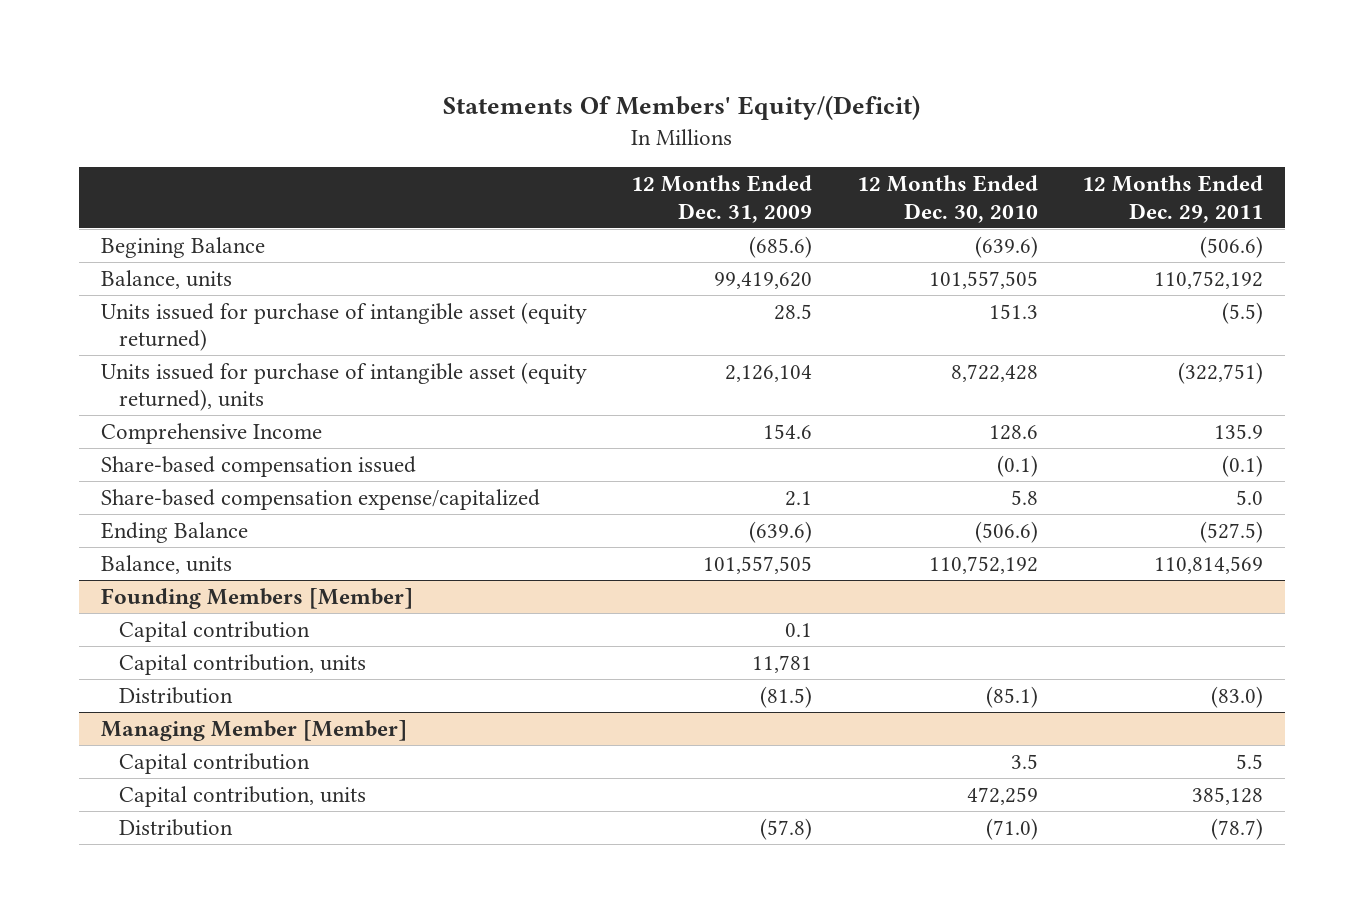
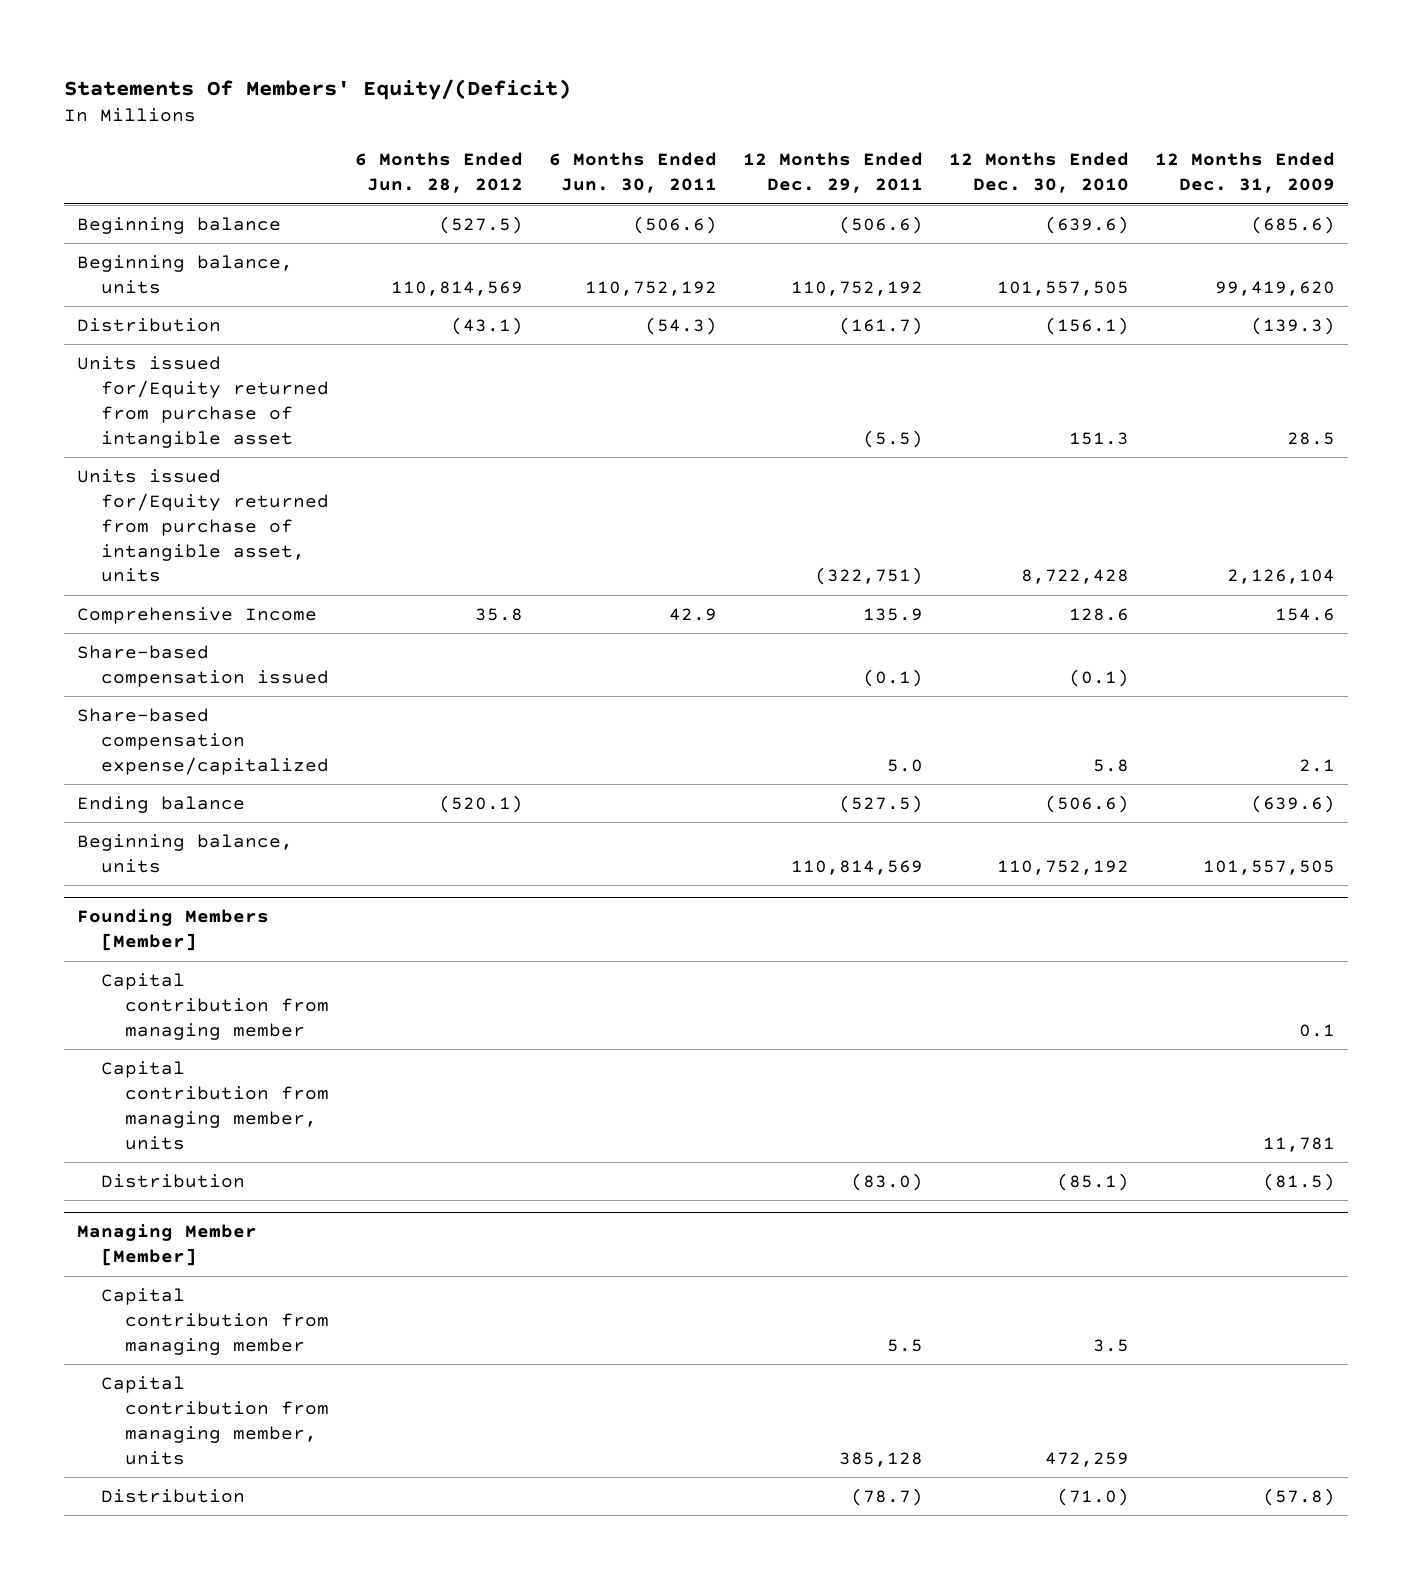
none -> [355,152,524,194] 6 Months Ended Jun. 28, 2012
none -> [549,152,718,194] 6 Months Ended Jun. 30, 2011
[100,236,265,258] Begining Balance -> [77,216,282,234] Beginning balance
[100,269,232,289] Balance, units -> [77,254,294,294] Beginning balance, units
none -> [77,317,222,332] Distribution
[100,301,587,352] Units issued for purchase of intangible asset (equity returned) -> [77,355,330,448] Units issued for/Equity returned from purchase of intangible asset
[100,361,587,412] Units issued for purchase of intangible asset (equity returned), units -> [77,468,330,583] Units issued for/Equity returned from purchase of intangible asset, units
[100,521,248,543] Ending Balance -> [77,795,246,813] Ending balance
[100,554,232,574] Balance, units -> [77,833,294,873] Beginning balance, units
[119,620,311,642] Capital contribution -> [101,972,330,1040] Capital contribution from managing member
[119,653,367,675] Capital contribution, units -> [101,1060,330,1150] Capital contribution from managing member, units
[119,752,311,774] Capital contribution -> [101,1287,330,1355] Capital contribution from managing member
[119,785,367,807] Capital contribution, units -> [101,1375,330,1465] Capital contribution from managing member, units

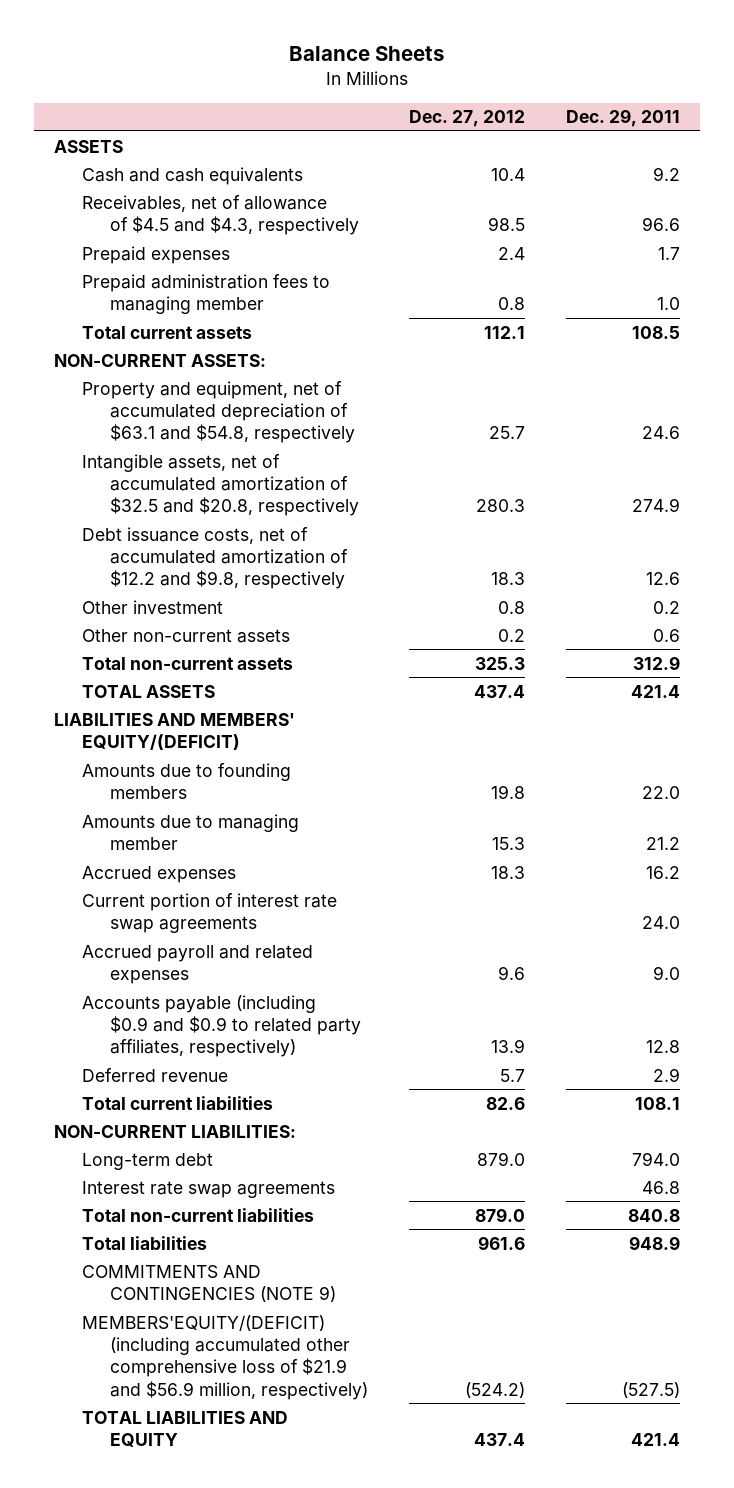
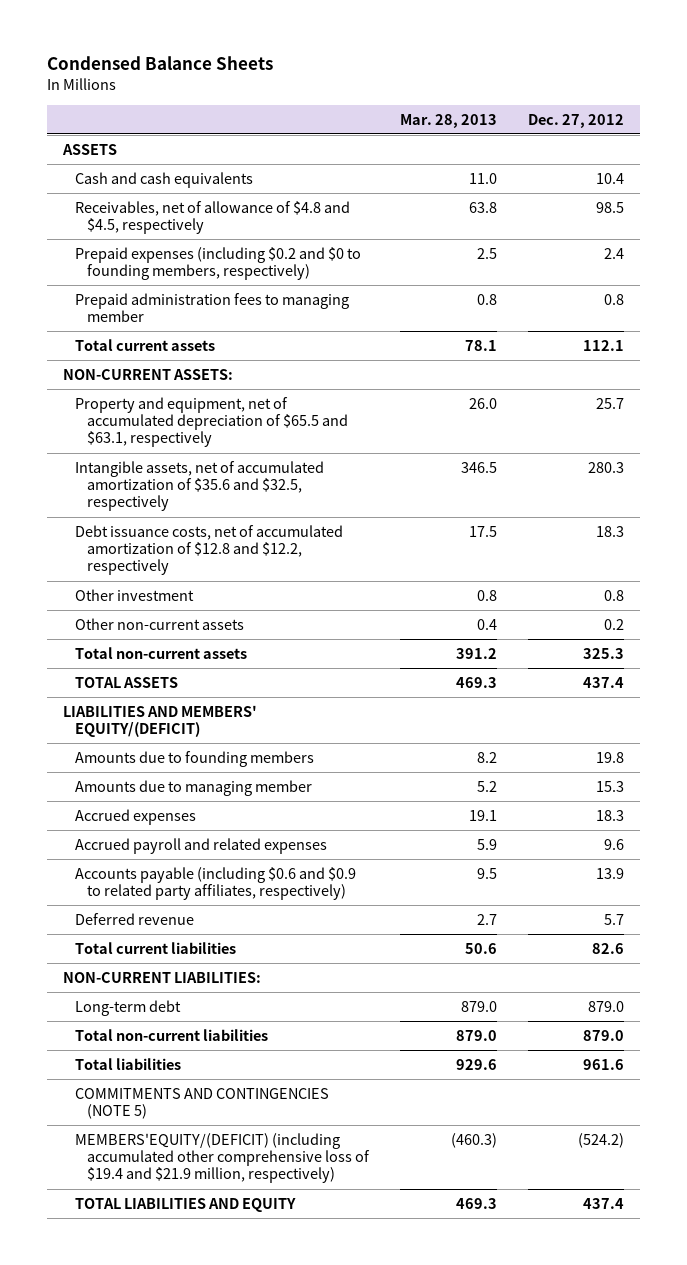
[288,46,444,62] Balance Sheets -> [47,56,274,71] Condensed Balance Sheets
[565,109,680,128] Dec. 29, 2011 -> none
none -> [399,113,497,128] Mar. 28, 2013
[82,194,360,235] Receivables, net of allowance of $4.5 and $4.3, respectively -> [74,200,350,235] Receivables, net of allowance of $4.8 and $4.5, respectively
[82,245,231,264] Prepaid expenses -> [74,246,361,281] Prepaid expenses (including $0.2 and $0 to founding members, respectively)
[82,380,356,444] Property and equipment, net of accumulated depreciation of $63.1 and $54.8, respectively -> [74,396,348,448] Property and equipment, net of accumulated depreciation of $65.5 and $63.1, respectively
[82,453,360,517] Intangible assets, net of accumulated amortization of $32.5 and $20.8, respectively -> [74,460,324,512] Intangible assets, net of accumulated amortization of $35.6 and $32.5, respectively
[82,526,349,590] Debt issuance costs, net of accumulated amortization of $12.2 and $9.8, respectively -> [74,524,343,576] Debt issuance costs, net of accumulated amortization of $12.8 and $12.2, respectively
[82,892,338,933] Current portion of interest rate swap agreements -> none
[82,994,362,1058] Accounts payable (including $0.9 and $0.9 to related party affiliates, respectively) -> [74,866,356,901] Accounts payable (including $0.6 and $0.9 to related party affiliates, respectively)
[82,1180,336,1198] Interest rate swap agreements -> none
[82,1264,337,1302] COMMITMENTS AND CONTINGENCIES (NOTE 9) -> [74,1087,329,1120] COMMITMENTS AND CONTINGENCIES (NOTE 5)
[82,1314,369,1400] MEMBERS'EQUITY/(DEFICIT) (including accumulated other comprehensive loss of $21.9 and $56.9 million, respectively) -> [74,1132,370,1184] MEMBERS'EQUITY/(DEFICIT) (including accumulated other comprehensive loss of $19.4 and $21.9 million, respectively)

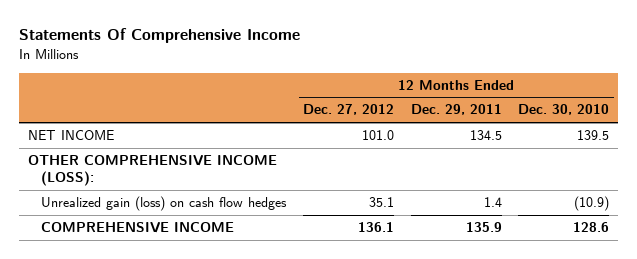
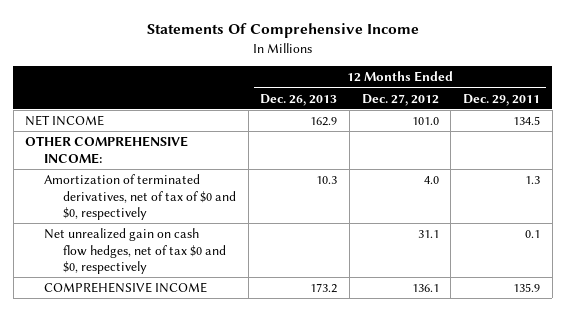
[518,104,610,116] Dec. 30, 2010 -> none
none -> [260,93,338,106] Dec. 26, 2013
[27,155,277,187] OTHER COMPREHENSIVE INCOME (LOSS): -> [25,136,189,164] OTHER COMPREHENSIVE INCOME:
none -> [44,174,237,221] Amortization of terminated derivatives, net of tax of $0 and $0, respectively
[41,196,288,212] Unrealized gain (loss) on cash flow hedges -> [44,228,227,275] Net unrealized gain on cash flow hedges, net of tax $0 and $0, respectively
[368,197,394,208] 35.1 -> [417,230,439,239] 31.1
[483,197,502,208] 1.4 -> [524,230,540,239] 0.1

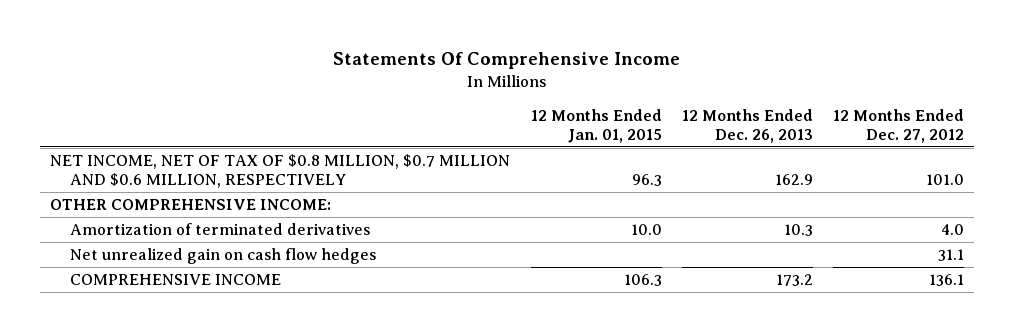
[462,93,540,106] Dec. 29, 2011 -> none
none -> [530,108,662,143] 12 Months Ended Jan. 01, 2015
[25,115,105,127] NET INCOME -> [50,154,511,189] NET INCOME, NET OF TAX OF $0.8 MILLION, $0.7 MILLION AND $0.6 MILLION, RESPECTIVELY
[44,174,237,221] Amortization of terminated derivatives, net of tax of $0 and $0, respectively -> [69,223,370,236] Amortization of terminated derivatives
[44,228,227,275] Net unrealized gain on cash flow hedges, net of tax $0 and $0, respectively -> [69,248,376,265] Net unrealized gain on cash flow hedges

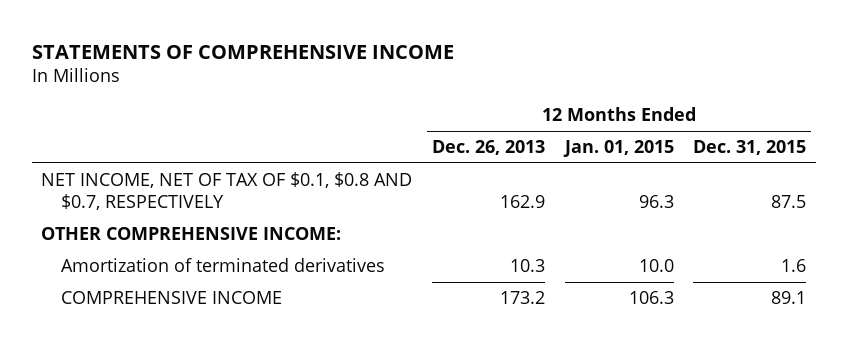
[333,52,681,70] Statements Of Comprehensive Income -> [31,44,454,59] STATEMENTS OF COMPREHENSIVE INCOME
[833,108,965,143] 12 Months Ended Dec. 27, 2012 -> none
none -> [693,140,807,156] Dec. 31, 2015
[50,154,511,189] NET INCOME, NET OF TAX OF $0.8 MILLION, $0.7 MILLION AND $0.6 MILLION, RESPECTIVELY -> [41,172,413,211] NET INCOME, NET OF TAX OF $0.1, $0.8 AND $0.7, RESPECTIVELY
[69,248,376,265] Net unrealized gain on cash flow hedges -> none

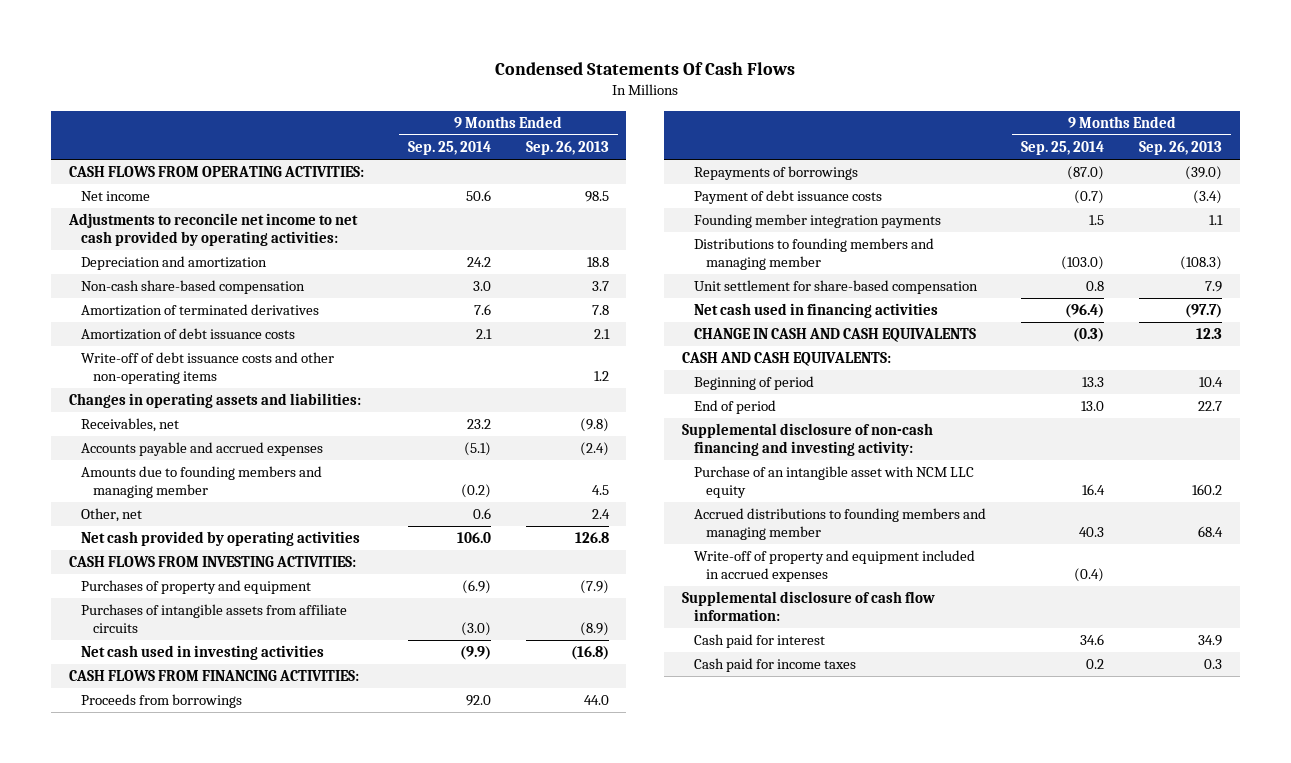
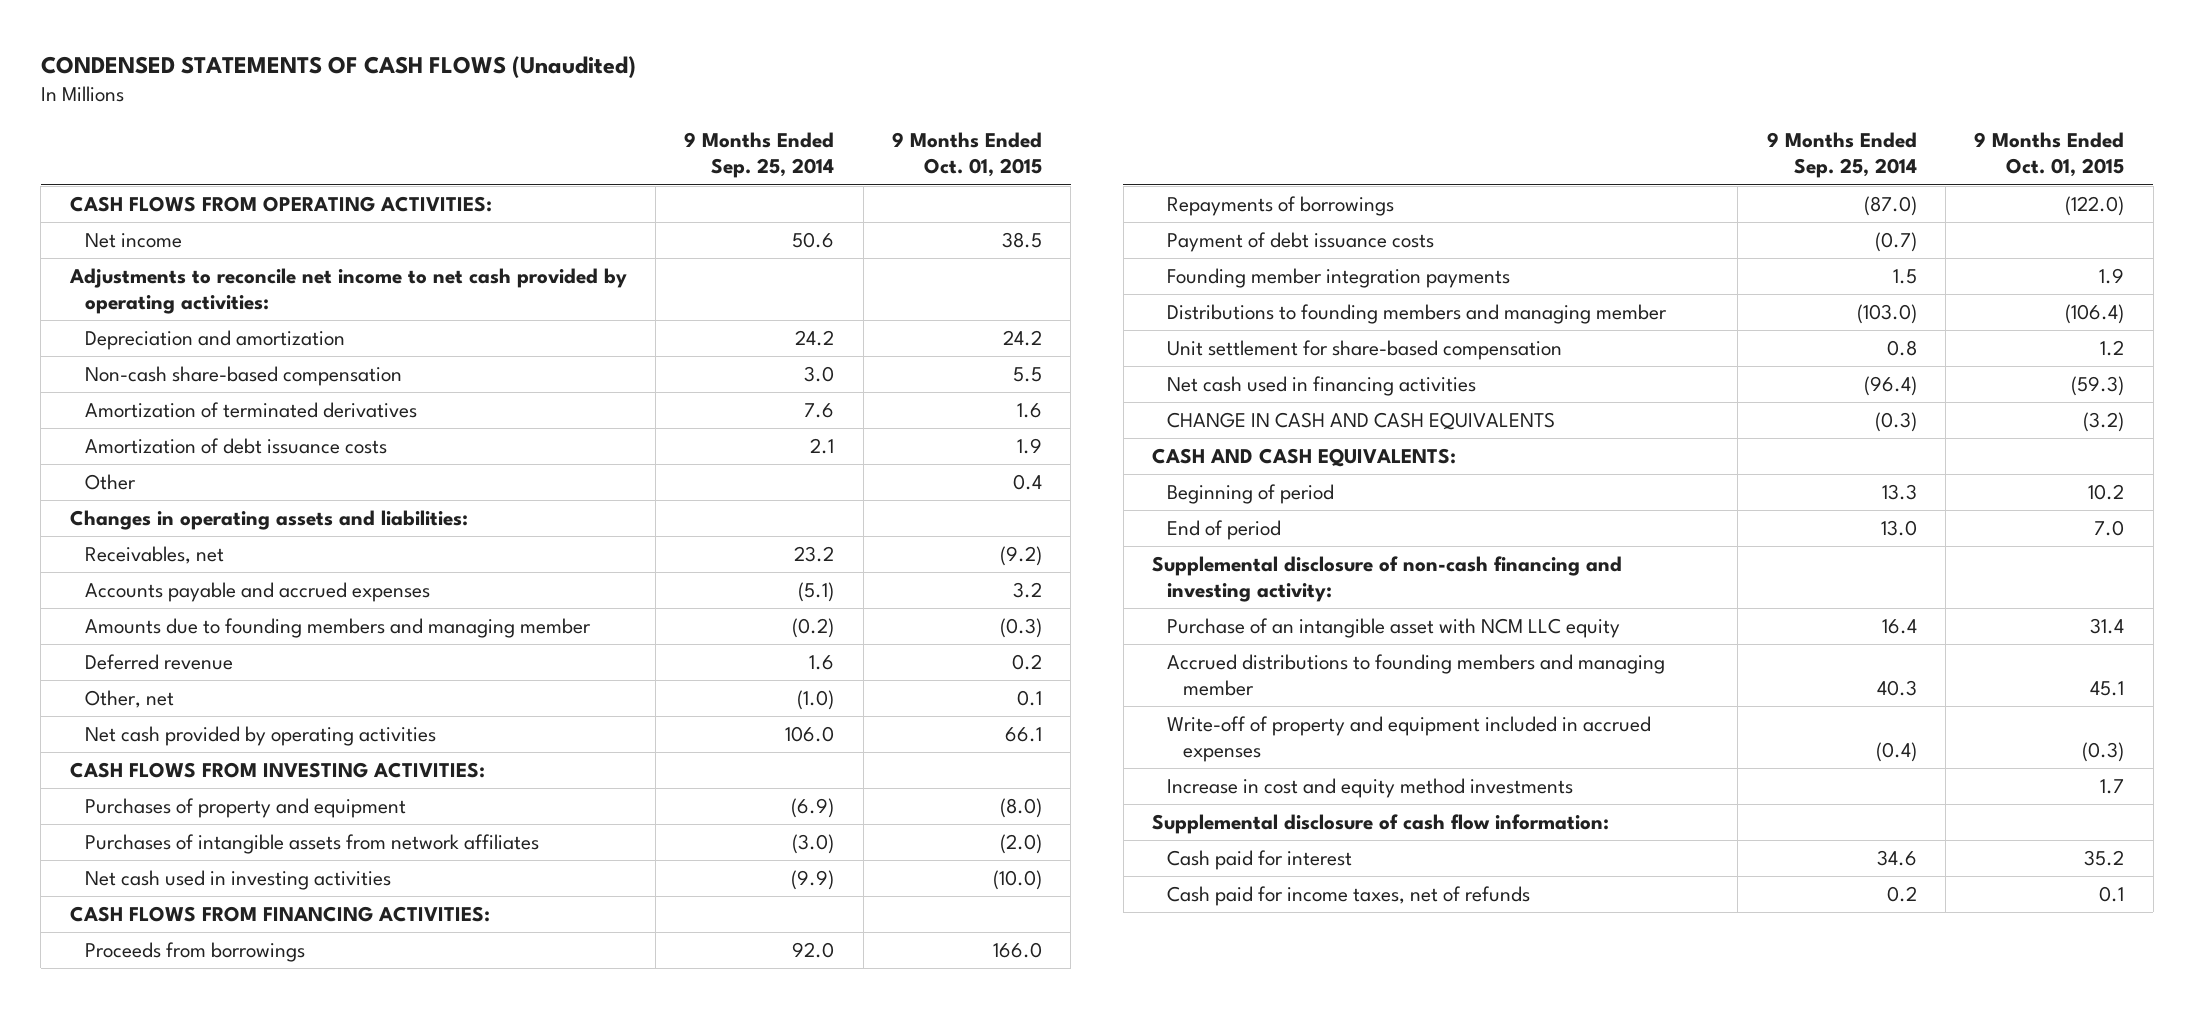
[495,61,796,75] Condensed Statements Of Cash Flows -> [40,56,636,79] CONDENSED STATEMENTS OF CASH FLOWS (Unaudited)
[525,141,609,156] Sep. 26, 2013 -> none
none -> [891,132,1042,178] 9 Months Ended Oct. 01, 2015
[81,352,335,384] Write-off of debt issuance costs and other non-operating items -> none
none -> [85,474,137,491] Other
none -> [85,654,234,671] Deferred revenue
[472,508,491,520] 0.6 -> [797,690,835,711] (1.0)
[81,604,348,633] Purchases of intangible assets from affiliate circuits -> [85,834,540,855] Purchases of intangible assets from network affiliates
none -> [1167,778,1574,799] Increase in cost and equity method investments
[694,658,857,673] Cash paid for income taxes -> [1167,886,1531,907] Cash paid for income taxes, net of refunds

